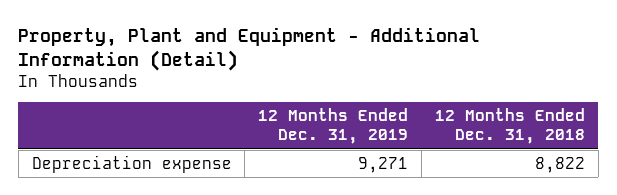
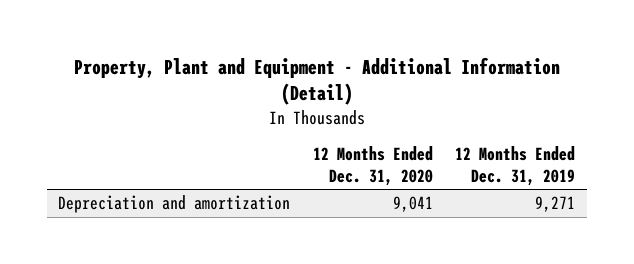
[434,108,585,145] 12 Months Ended Dec. 31, 2018 -> none
none -> [312,146,433,187] 12 Months Ended Dec. 31, 2020
[31,154,232,173] Depreciation expense -> [58,195,291,214] Depreciation and amortization

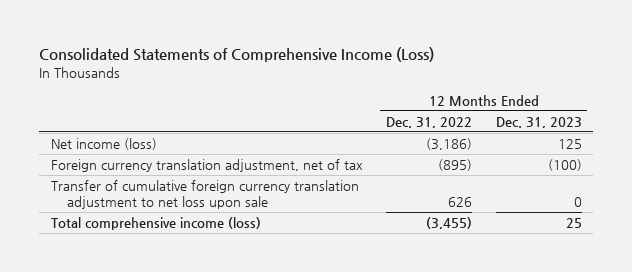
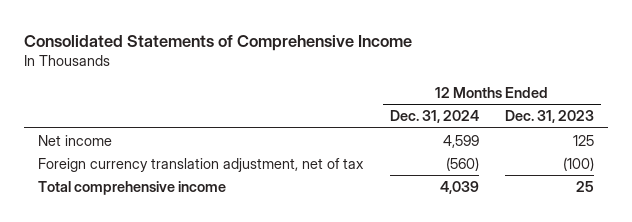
[39,47,435,63] Consolidated Statements of Comprehensive Income (Loss) -> [24,34,413,51] Consolidated Statements of Comprehensive Income
[386,116,473,128] Dec. 31, 2022 -> none
none -> [389,110,479,124] Dec. 31, 2024
[50,138,157,151] Net income (loss) -> [37,134,112,146] Net income
[50,180,359,210] Transfer of cumulative foreign currency translation adjustment to net loss upon sale -> none
[50,217,261,231] Total comprehensive income (loss) -> [37,180,226,195] Total comprehensive income

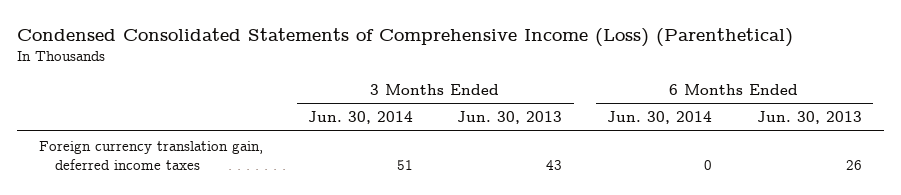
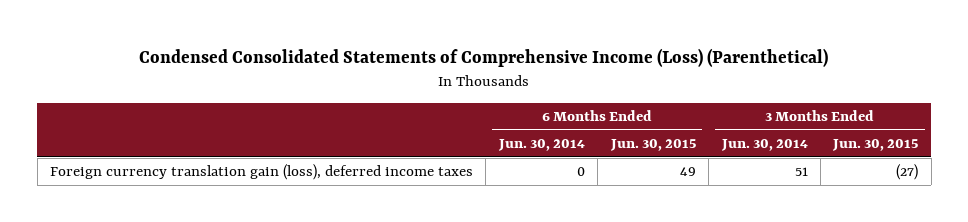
[457,111,563,125] Jun. 30, 2013 -> none
[756,111,862,125] Jun. 30, 2013 -> none
none -> [609,139,696,152] Jun. 30, 2015
none -> [832,139,919,152] Jun. 30, 2015
[39,140,264,170] Foreign currency translation gain, deferred income taxes -> [49,164,473,181] Foreign currency translation gain (loss), deferred income taxes

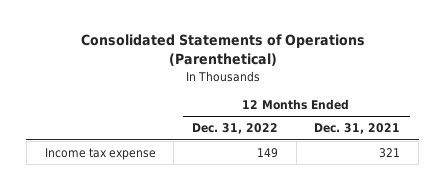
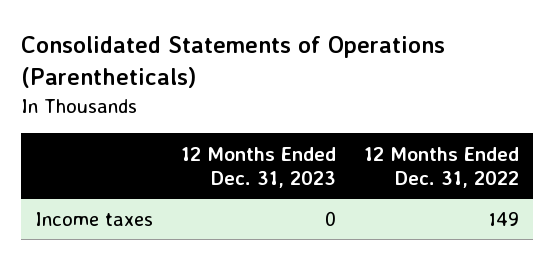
[80,34,365,67] Consolidated Statements of Operations (Parenthetical) -> [21,36,446,88] Consolidated Statements of Operations (Parentheticals)
[314,123,401,135] Dec. 31, 2021 -> none
none -> [181,146,337,189] 12 Months Ended Dec. 31, 2023
[44,148,156,161] Income tax expense -> [35,212,154,227] Income taxes

